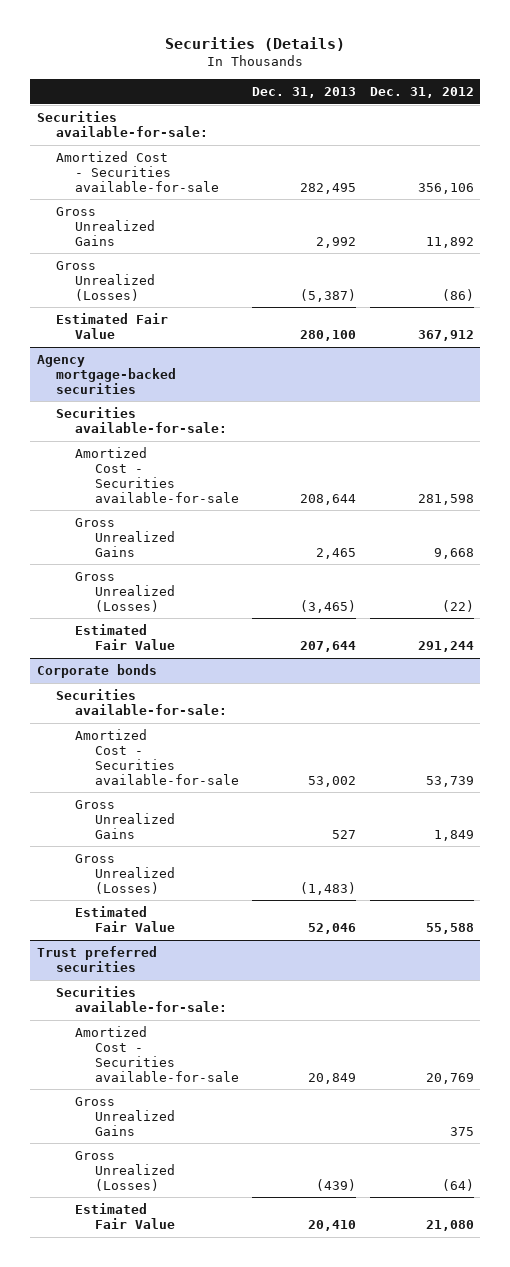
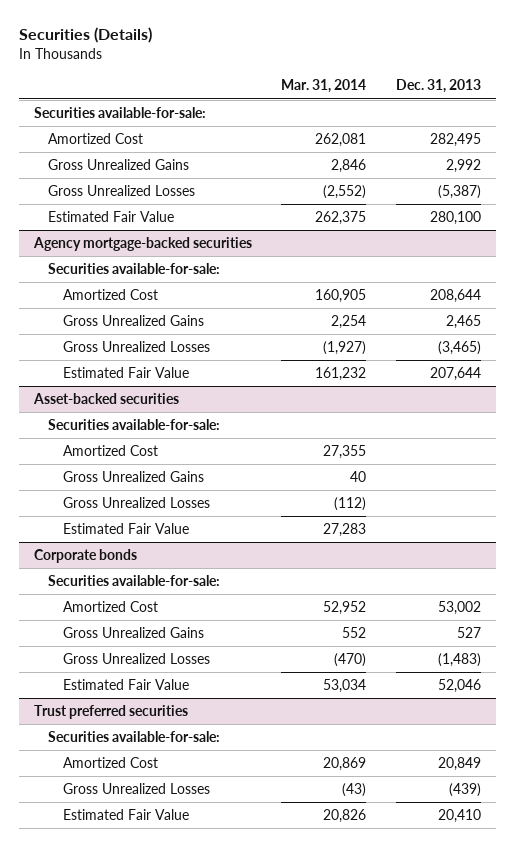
[369,86,474,98] Dec. 31, 2012 -> none
none -> [281,79,367,94] Mar. 31, 2014
[55,150,220,192] Amortized Cost - Securities available-for-sale -> [48,133,144,145] Amortized Cost
[55,260,156,301] Gross Unrealized (Losses) -> [48,185,196,197] Gross Unrealized Losses
[75,446,239,503] Amortized Cost - Securities available-for-sale -> [62,289,158,301] Amortized Cost
[75,571,175,612] Gross Unrealized (Losses) -> [62,341,210,353] Gross Unrealized Losses
none -> [32,393,179,405] Asset-backed securities
none -> [48,419,221,431] Securities available-for-sale:
none -> [62,445,158,457] Amortized Cost
none -> [62,471,204,483] Gross Unrealized Gains
none -> [62,497,210,509] Gross Unrealized Losses
none -> [62,523,189,535] Estimated Fair Value
[75,728,239,785] Amortized Cost - Securities available-for-sale -> [62,601,158,613] Amortized Cost
[75,853,175,894] Gross Unrealized (Losses) -> [62,653,210,665] Gross Unrealized Losses
[75,1096,175,1136] Gross Unrealized Gains -> none
[75,1025,239,1082] Amortized Cost - Securities available-for-sale -> [62,757,158,769] Amortized Cost
[75,1150,175,1191] Gross Unrealized (Losses) -> [62,783,210,795] Gross Unrealized Losses

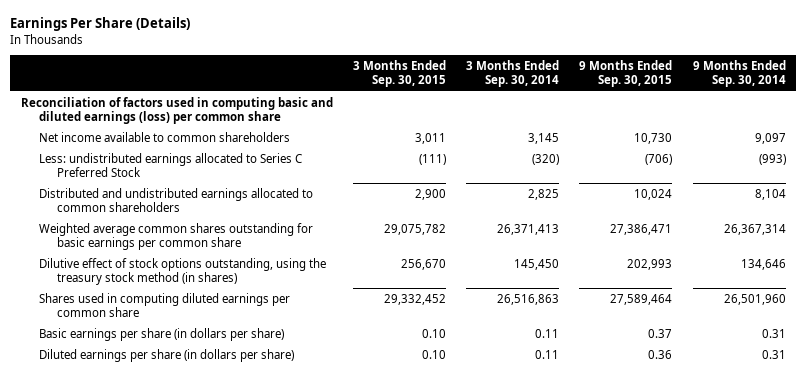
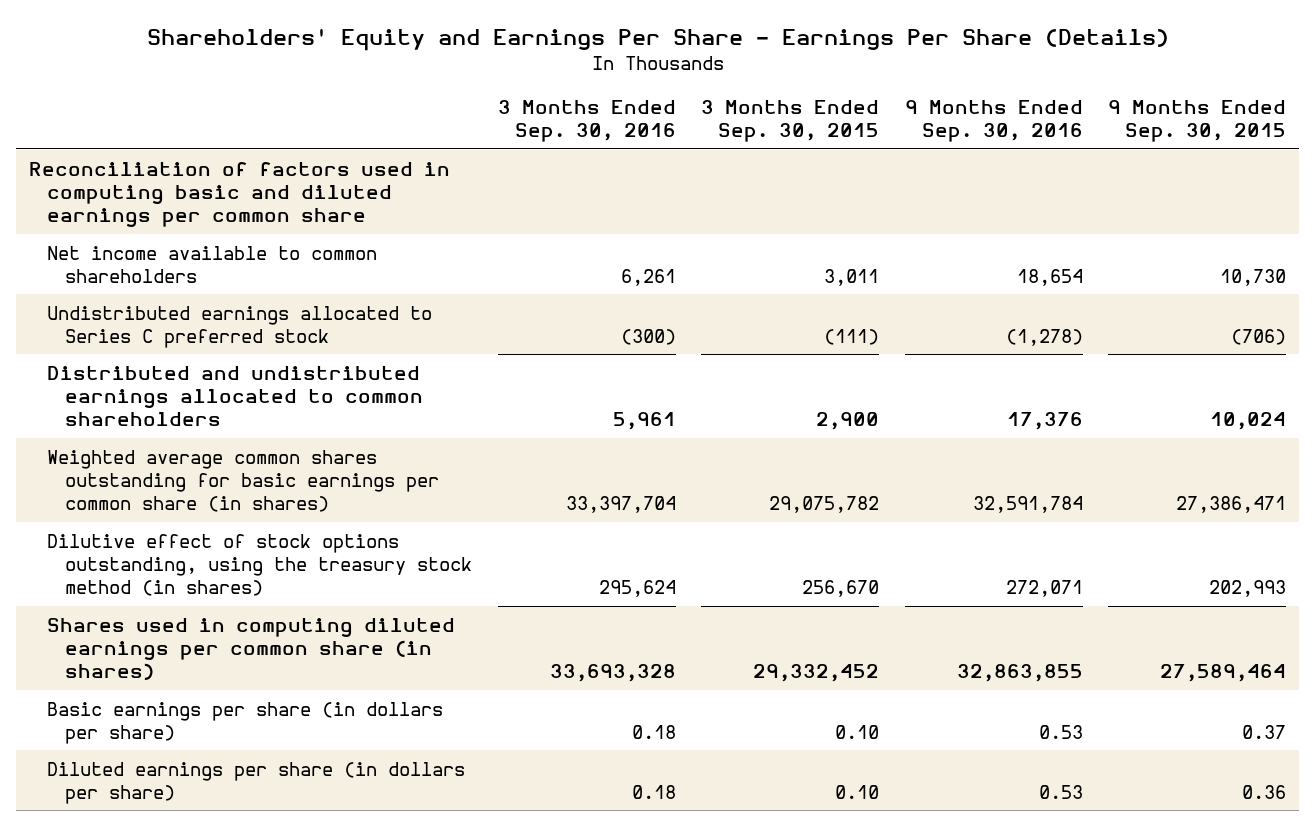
[10,17,191,32] Earnings Per Share (Details) -> [146,28,1169,52] Shareholders' Equity and Earnings Per Share - Earnings Per Share (Details)
[466,59,560,88] 3 Months Ended Sep. 30, 2014 -> none
[692,59,786,88] 9 Months Ended Sep. 30, 2014 -> none
none -> [497,100,676,143] 3 Months Ended Sep. 30, 2016
none -> [904,100,1083,143] 9 Months Ended Sep. 30, 2016
[20,96,333,124] Reconciliation of factors used in computing basic and diluted earnings (loss) per common share -> [29,161,451,227] Reconciliation of factors used in computing basic and diluted earnings per common share
[38,152,302,177] Less: undistributed earnings allocated to Series C Preferred Stock -> [47,305,433,348] Undistributed earnings allocated to Series C preferred stock
[38,222,313,250] Weighted average common shares outstanding for basic earnings per common share -> [47,449,440,512] Weighted average common shares outstanding for basic earnings per common share (in shares)
[38,292,290,317] Shares used in computing diluted earnings per common share -> [47,617,456,680] Shares used in computing diluted earnings per common share (in shares)

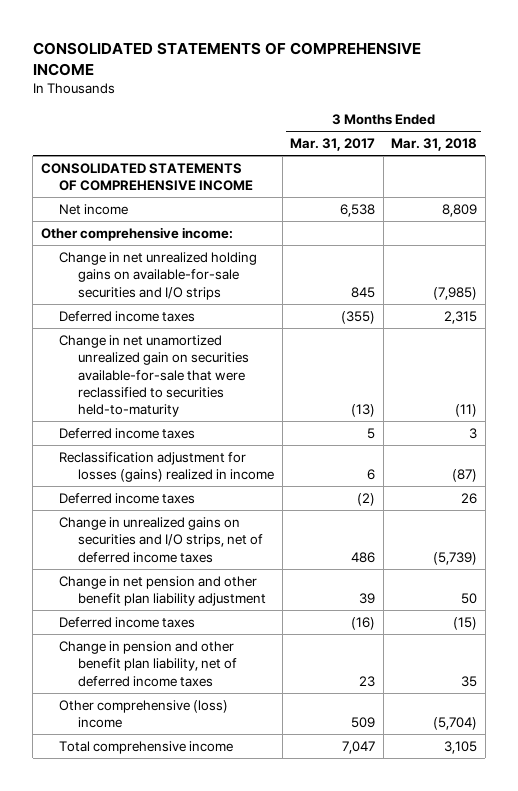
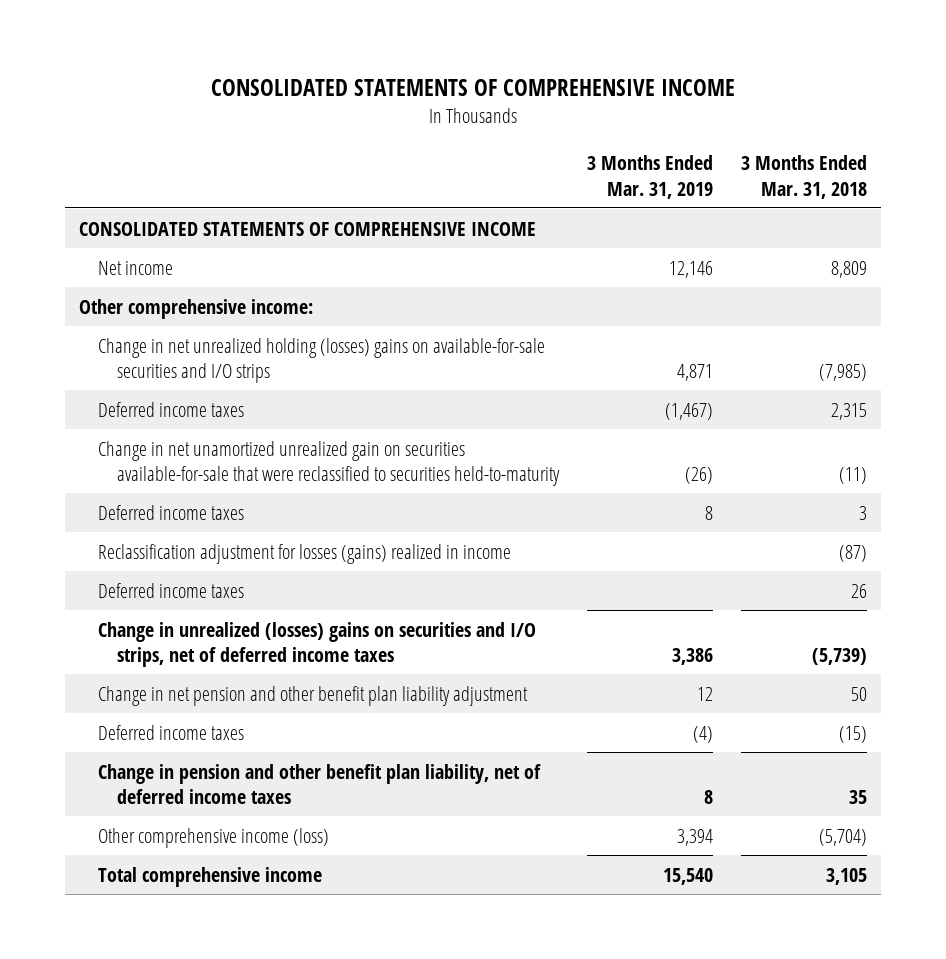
[290,138,376,152] Mar. 31, 2017 -> none
none -> [587,155,714,199] 3 Months Ended Mar. 31, 2019
[59,251,258,300] Change in net unrealized holding gains on available-for-sale securities and I/O strips -> [98,337,546,384] Change in net unrealized holding (losses) gains on available-for-sale securities and I/O strips
[59,516,264,563] Change in unrealized gains on securities and I/O strips, net of deferred income taxes -> [98,621,537,668] Change in unrealized (losses) gains on securities and I/O strips, net of deferred income taxes
[59,699,229,729] Other comprehensive (loss) income -> [98,827,330,848] Other comprehensive income (loss)

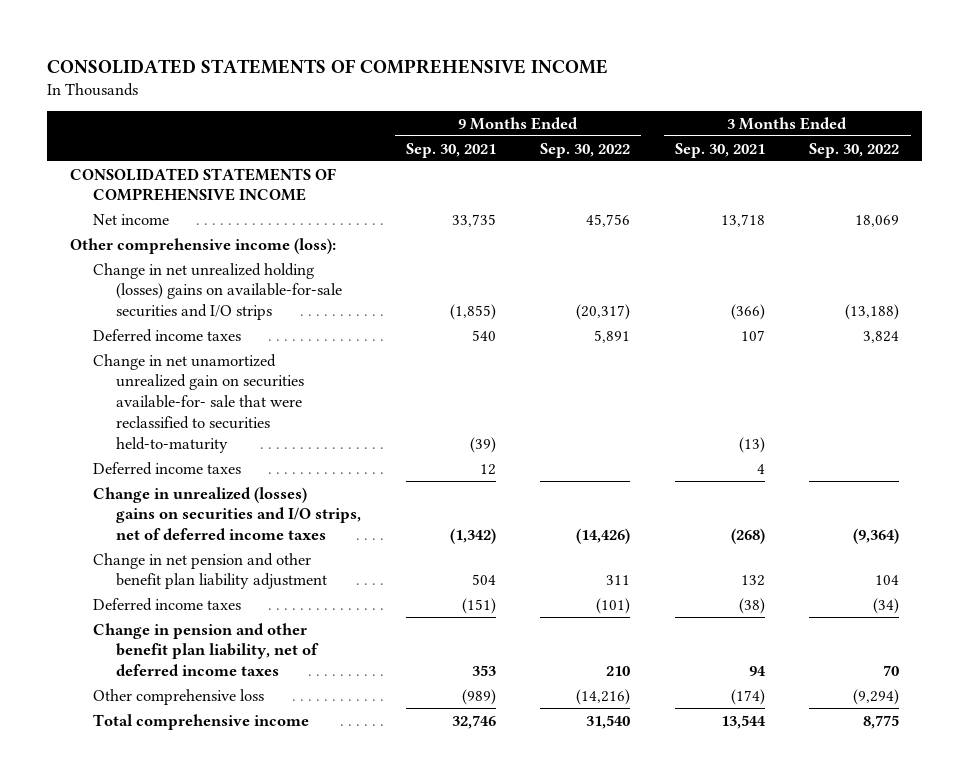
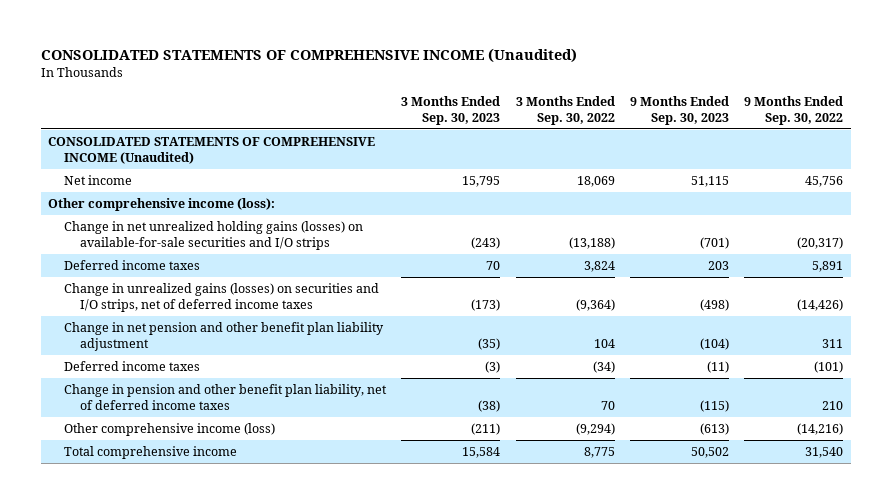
[47,58,609,74] CONSOLIDATED STATEMENTS OF COMPREHENSIVE INCOME -> [40,48,577,64] CONSOLIDATED STATEMENTS OF COMPREHENSIVE INCOME (Unaudited)
[405,142,496,158] Sep. 30, 2021 -> none
[674,142,765,158] Sep. 30, 2021 -> none
none -> [401,95,501,125] 3 Months Ended Sep. 30, 2023
none -> [630,95,730,125] 9 Months Ended Sep. 30, 2023
[69,167,336,202] CONSOLIDATED STATEMENTS OF COMPREHENSIVE INCOME -> [48,136,376,164] CONSOLIDATED STATEMENTS OF COMPREHENSIVE INCOME (Unaudited)
[92,262,343,321] Change in net unrealized holding (losses) gains on available-for-sale securities and I/O strips -> [64,220,364,250] Change in net unrealized holding gains (losses) on available-for-sale securities and I/O strips
[92,353,305,453] Change in net unamortized unrealized gain on securities available-for- sale that were reclassified to securities held-to-maturity -> none
[92,461,241,475] Deferred income taxes -> none
[92,486,362,541] Change in unrealized (losses) gains on securities and I/O strips, net of deferred income taxes -> [64,282,380,312] Change in unrealized gains (losses) on securities and I/O strips, net of deferred income taxes
[92,688,264,705] Other comprehensive loss -> [64,422,276,436] Other comprehensive income (loss)

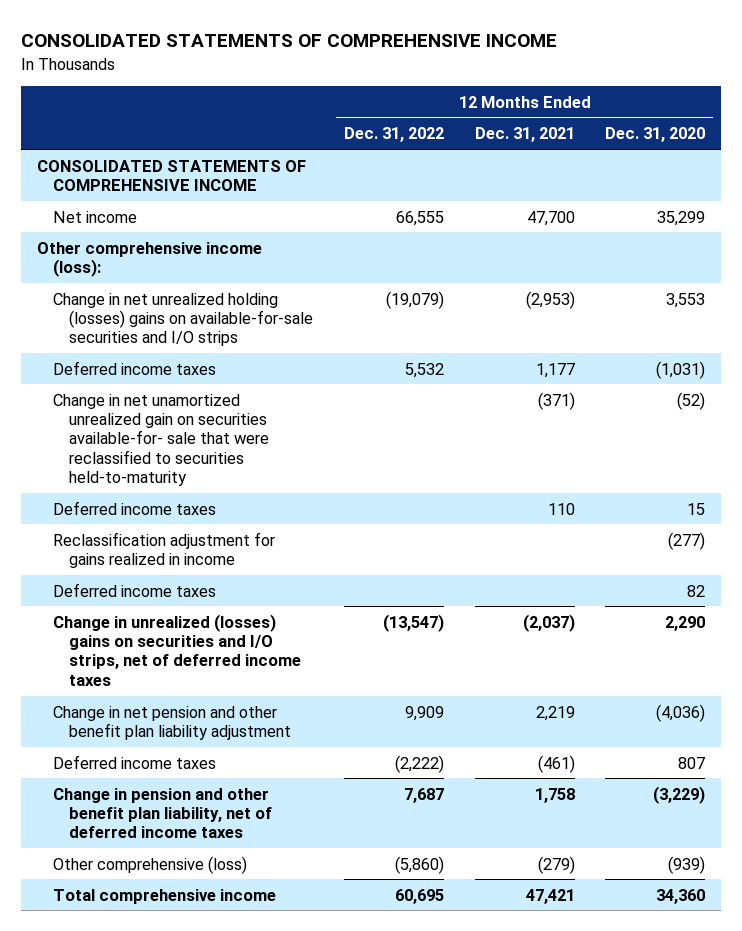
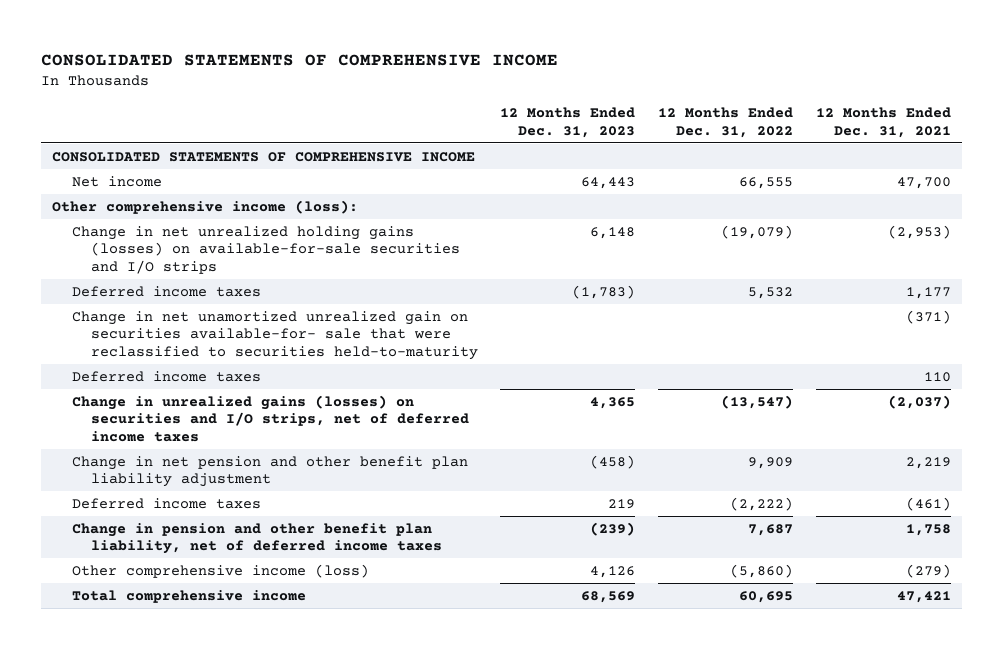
[605,127,706,143] Dec. 31, 2020 -> none
none -> [500,107,636,138] 12 Months Ended Dec. 31, 2023
[52,292,314,347] Change in net unrealized holding (losses) gains on available-for-sale securities and I/O strips -> [71,225,460,274] Change in net unrealized holding gains (losses) on available-for-sale securities and I/O strips
[52,531,275,568] Reclassification adjustment for gains realized in income -> none
[52,582,216,597] Deferred income taxes -> none
[52,613,302,686] Change in unrealized (losses) gains on securities and I/O strips, net of deferred income taxes -> [71,394,469,442] Change in unrealized gains (losses) on securities and I/O strips, net of deferred income taxes
[52,855,247,874] Other comprehensive (loss) -> [71,563,369,578] Other comprehensive income (loss)

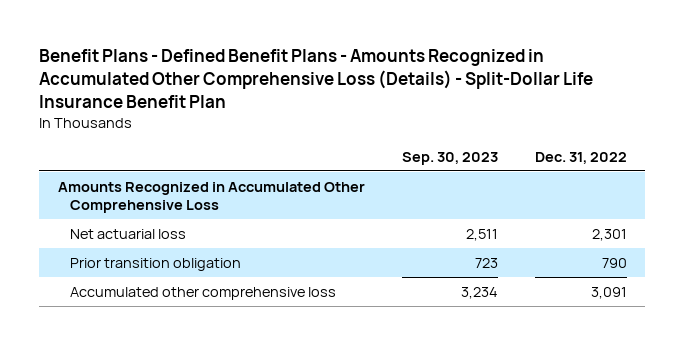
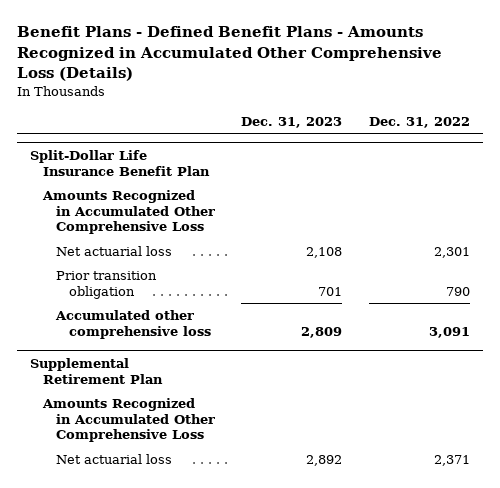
[39,49,594,108] Benefit Plans - Defined Benefit Plans - Amounts Recognized in Accumulated Other Comprehensive Loss (Details) - Split-Dollar Life Insurance Benefit Plan -> [16,26,442,82] Benefit Plans - Defined Benefit Plans - Amounts Recognized in Accumulated Other Comprehensive Loss (Details)
[401,151,498,165] Sep. 30, 2023 -> none
none -> [241,117,343,129] Dec. 31, 2023
none -> [29,149,210,176] Split-Dollar Life Insurance Benefit Plan
none -> [29,357,163,384] Supplemental Retirement Plan
none -> [41,397,215,443] Amounts Recognized in Accumulated Other Comprehensive Loss
none -> [55,453,172,464] Net actuarial loss

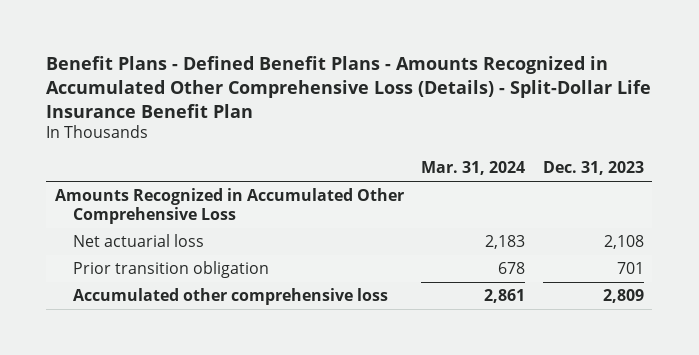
[16,26,442,82] Benefit Plans - Defined Benefit Plans - Amounts Recognized in Accumulated Other Comprehensive Loss (Details) -> [46,56,652,118] Benefit Plans - Defined Benefit Plans - Amounts Recognized in Accumulated Other Comprehensive Loss (Details) - Split-Dollar Life Insurance Benefit Plan
[369,117,471,129] Dec. 31, 2022 -> none
none -> [421,160,526,175] Mar. 31, 2024
[29,149,210,176] Split-Dollar Life Insurance Benefit Plan -> none
[29,357,163,384] Supplemental Retirement Plan -> none
[41,397,215,443] Amounts Recognized in Accumulated Other Comprehensive Loss -> none
[55,453,172,464] Net actuarial loss -> none

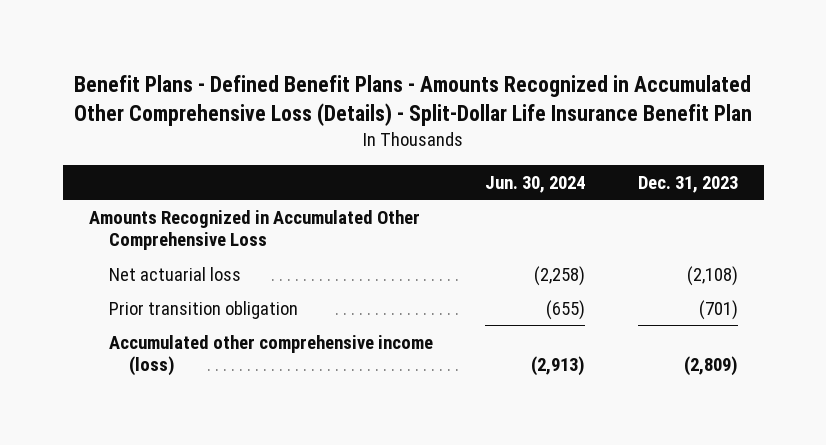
[421,160,526,175] Mar. 31, 2024 -> none
none -> [485,175,586,193] Jun. 30, 2024
[603,235,644,250] 2,108 -> [686,265,738,286] (2,108)
[616,262,644,275] 701 -> [698,299,738,320] (701)
[73,288,389,306] Accumulated other comprehensive loss -> [109,334,434,377] Accumulated other comprehensive income (loss)
[602,289,644,304] 2,809 -> [683,356,738,377] (2,809)

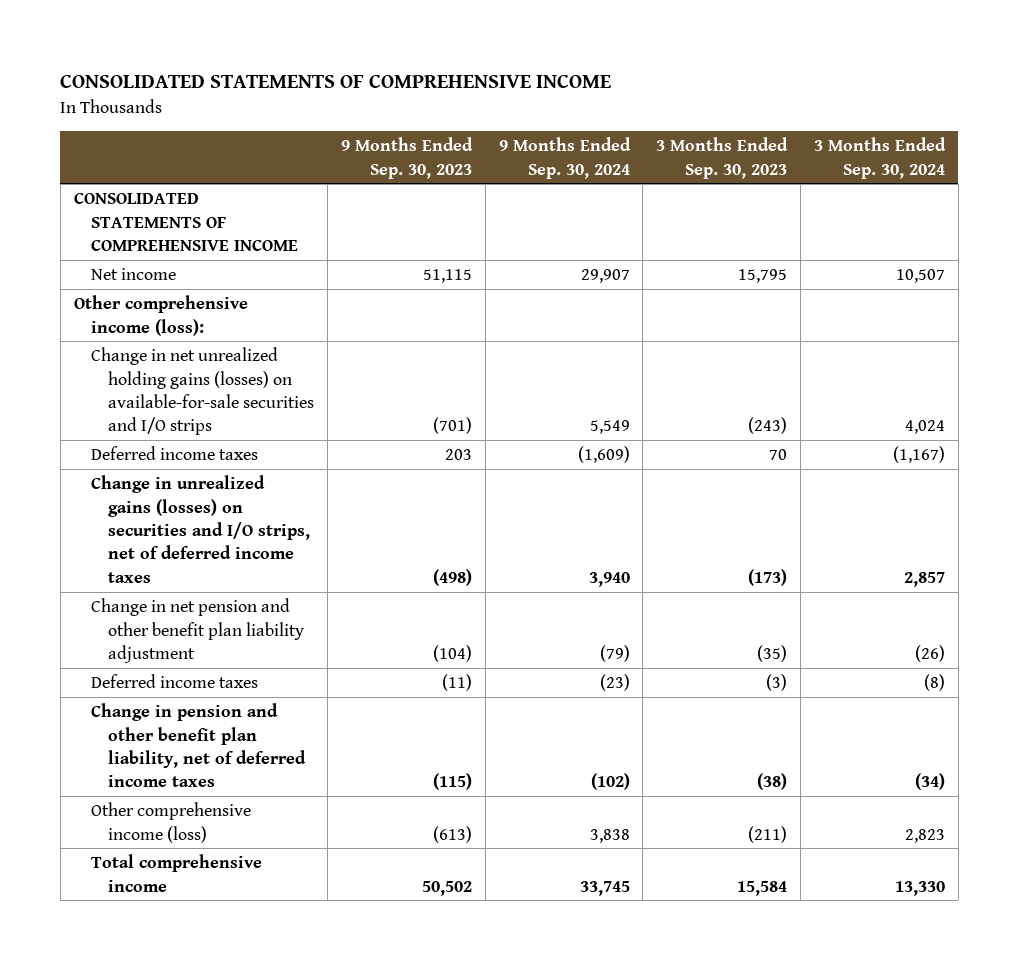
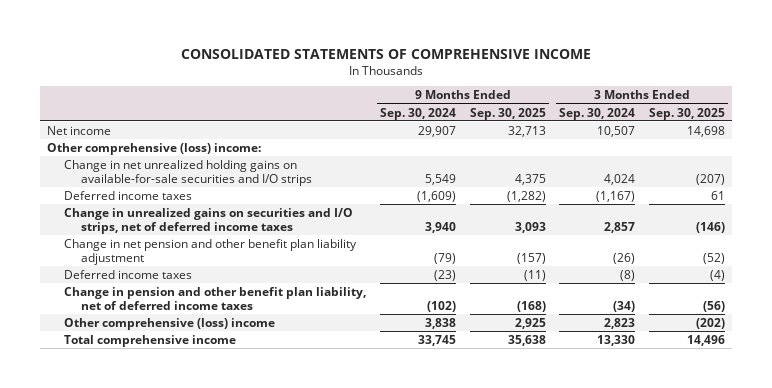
[340,137,473,179] 9 Months Ended Sep. 30, 2023 -> none
[656,137,789,179] 3 Months Ended Sep. 30, 2023 -> none
none -> [469,107,546,120] Sep. 30, 2025
none -> [648,107,725,120] Sep. 30, 2025
[73,193,298,252] CONSOLIDATED STATEMENTS OF COMPREHENSIVE INCOME -> none
[73,295,248,336] Other comprehensive income (loss): -> [47,142,262,155] Other comprehensive (loss) income:
[90,347,315,436] Change in net unrealized holding gains (losses) on available-for-sale securities and I/O strips -> [64,159,313,186] Change in net unrealized holding gains on available-for-sale securities and I/O strips
[90,475,311,583] Change in unrealized gains (losses) on securities and I/O strips, net of deferred income taxes -> [64,207,354,234] Change in unrealized gains on securities and I/O strips, net of deferred income taxes
[90,802,251,843] Other comprehensive income (loss) -> [64,317,276,330] Other comprehensive (loss) income

